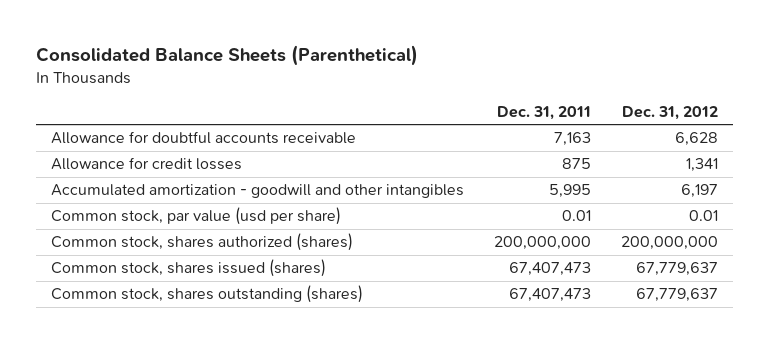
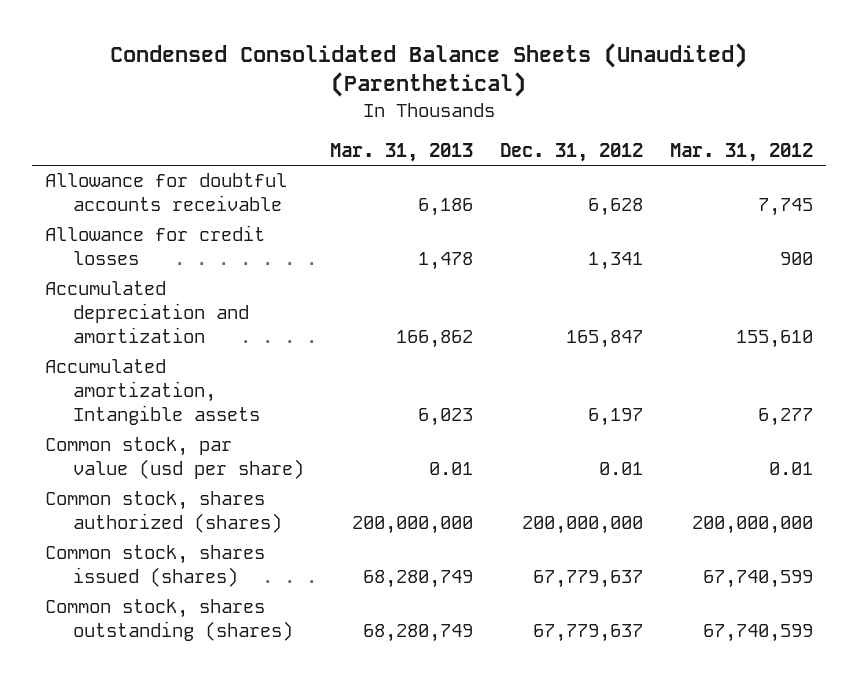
[35,44,418,66] Consolidated Balance Sheets (Parenthetical) -> [109,42,747,98] Condensed Consolidated Balance Sheets (Unaudited) (Parenthetical)
[496,106,591,121] Dec. 31, 2011 -> none
none -> [330,143,474,163] Mar. 31, 2013
none -> [669,143,813,163] Mar. 31, 2012
none -> [45,281,249,344] Accumulated depreciation and amortization
[50,184,464,199] Accumulated amortization - goodwill and other intangibles -> [45,359,260,426] Accumulated amortization, Intangible assets

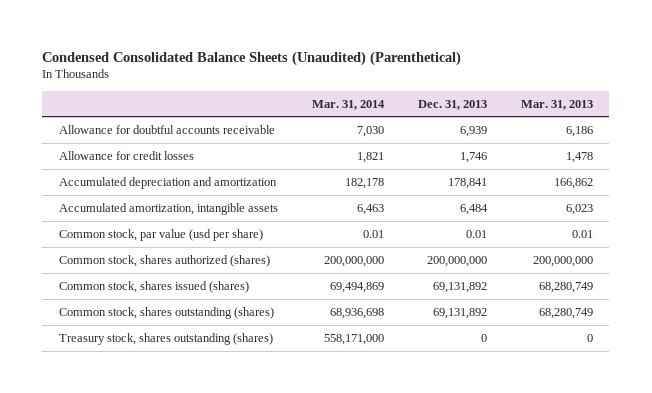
[500,143,644,163] Dec. 31, 2012 -> none
[669,143,813,163] Mar. 31, 2012 -> none
none -> [312,99,386,110] Mar. 31, 2014
none -> [417,99,487,110] Dec. 31, 2013
[45,359,260,426] Accumulated amortization, Intangible assets -> [59,202,279,215] Accumulated amortization, intangible assets
none -> [59,332,274,345] Treasury stock, shares outstanding (shares)

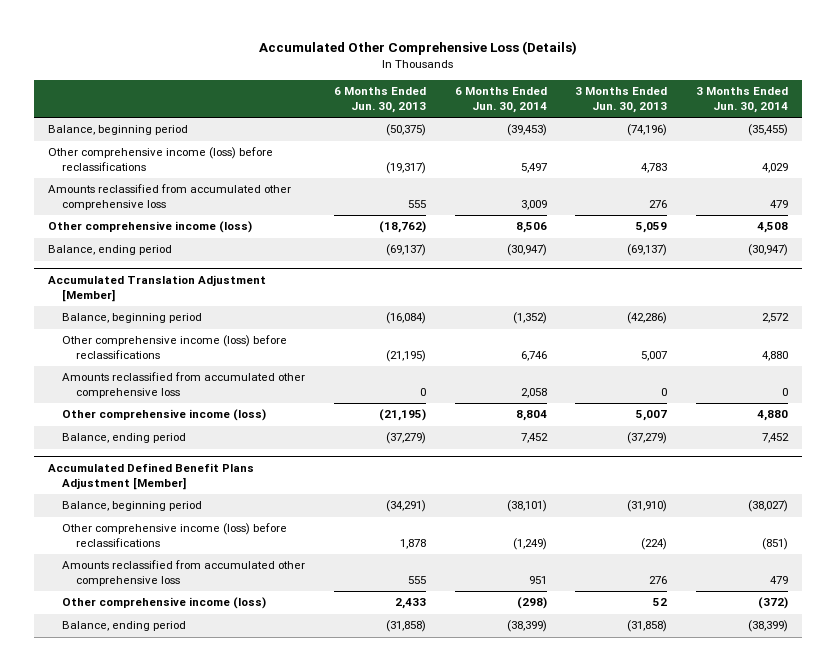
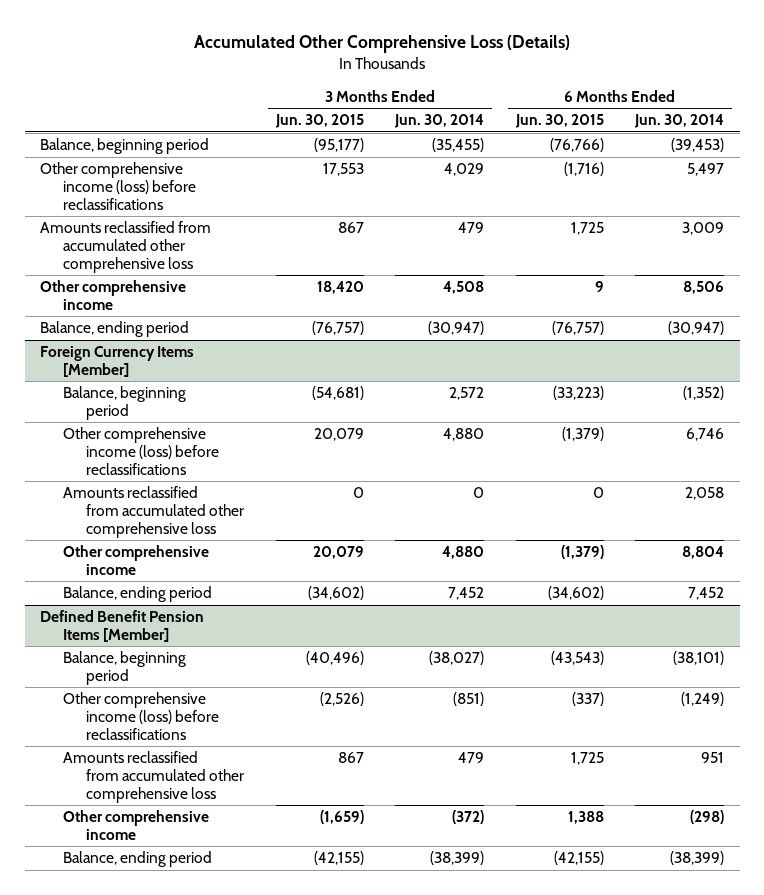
[334,87,427,114] 6 Months Ended Jun. 30, 2013 -> none
[575,87,668,114] 3 Months Ended Jun. 30, 2013 -> none
none -> [274,114,364,129] Jun. 30, 2015
none -> [514,114,604,129] Jun. 30, 2015
[48,221,253,234] Other comprehensive income (loss) -> [40,280,187,310] Other comprehensive income
[48,274,267,302] Accumulated Translation Adjustment [Member] -> none
none -> [40,346,195,377] Foreign Currency Items [Member]
[62,409,267,422] Other comprehensive income (loss) -> [63,545,210,575] Other comprehensive income
[48,462,255,490] Accumulated Defined Benefit Plans Adjustment [Member] -> none
none -> [40,610,205,642] Defined Benefit Pension Items [Member]
[62,597,267,610] Other comprehensive income (loss) -> [63,810,210,840] Other comprehensive income

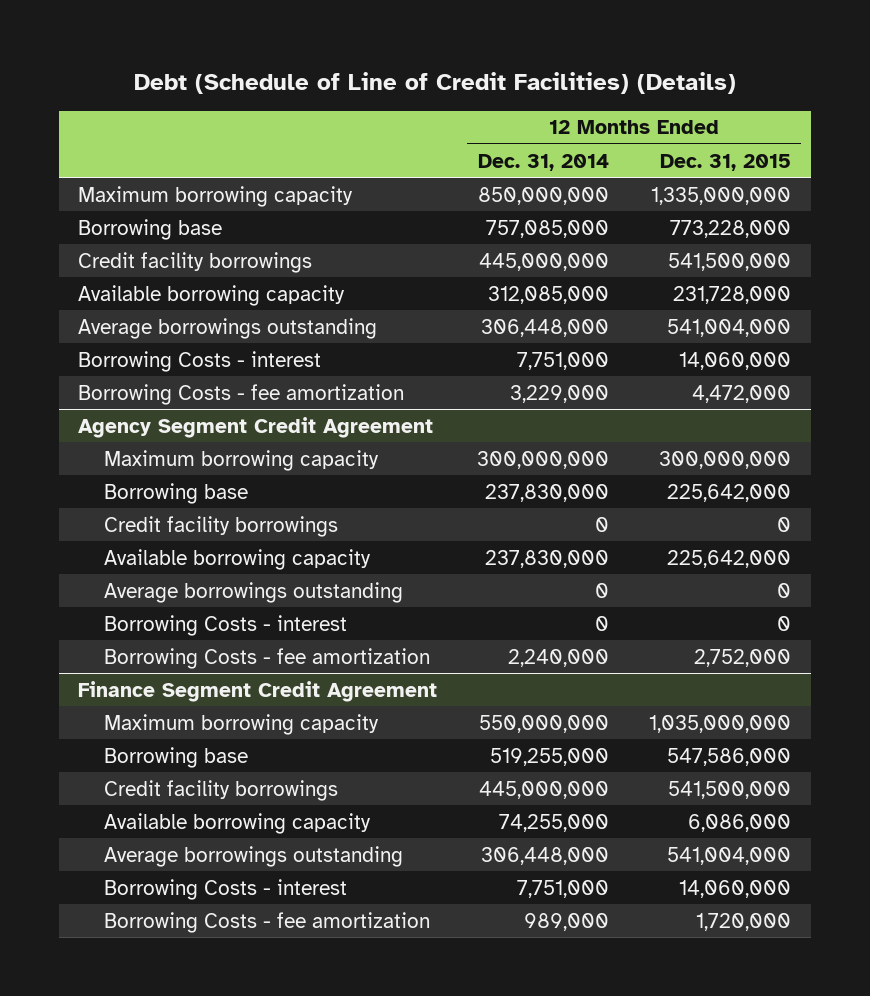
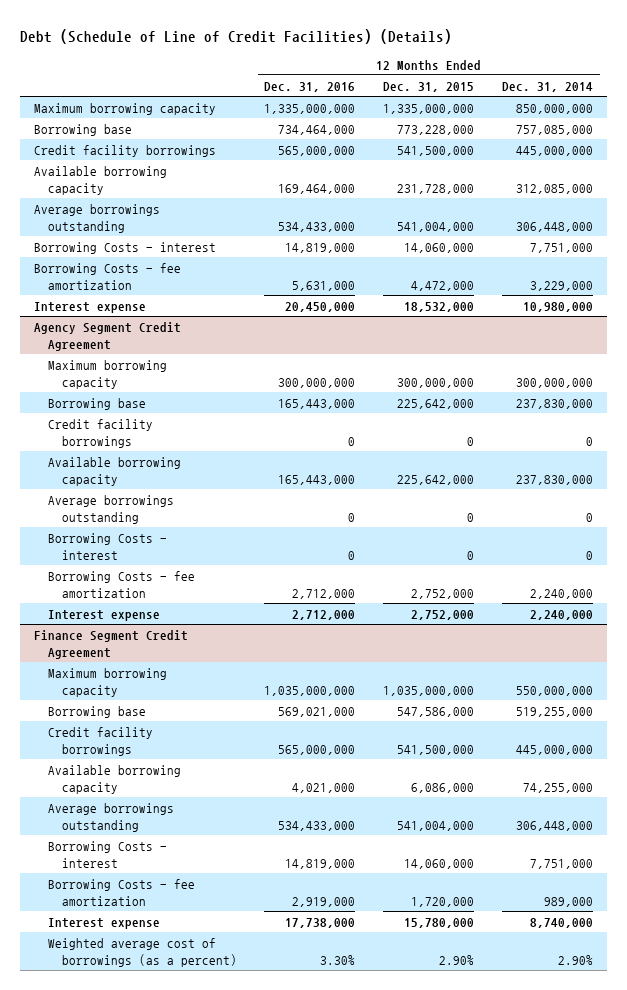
none -> [264,81,356,92] Dec. 31, 2016
none -> [33,301,146,313] Interest expense
none -> [47,609,160,621] Interest expense
none -> [47,917,160,929] Interest expense
none -> [47,937,237,967] Weighted average cost of borrowings (as a percent)

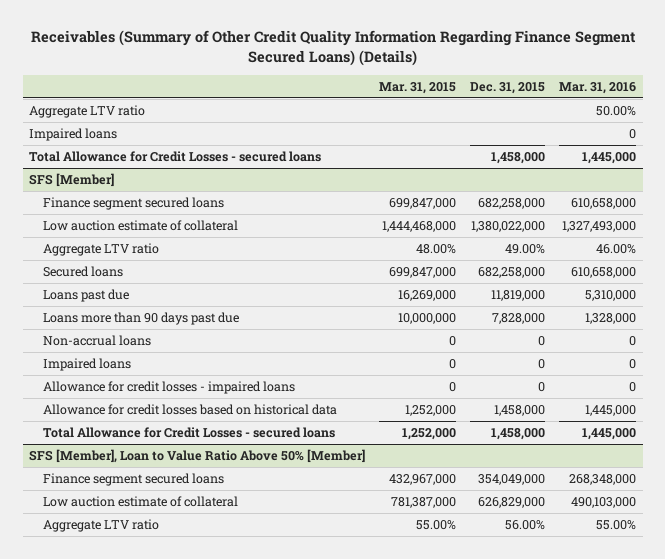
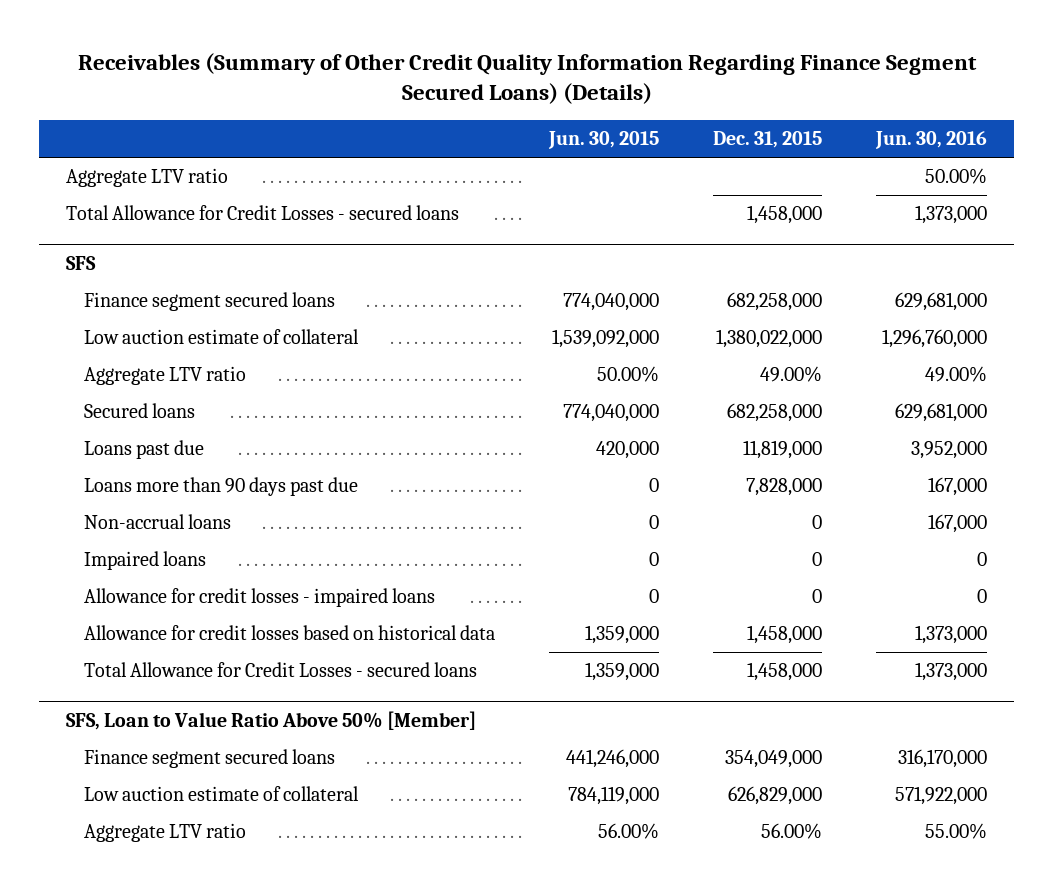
[379,81,457,94] Mar. 31, 2015 -> none
[558,81,636,94] Mar. 31, 2016 -> none
none -> [547,131,659,150] Jun. 30, 2015
none -> [875,131,988,150] Jun. 30, 2016
[29,128,118,142] Impaired loans -> none
[29,173,115,188] SFS [Member] -> [65,255,96,270] SFS
[29,449,366,464] SFS [Member], Loan to Value Ratio Above 50% [Member] -> [65,710,476,730] SFS, Loan to Value Ratio Above 50% [Member]

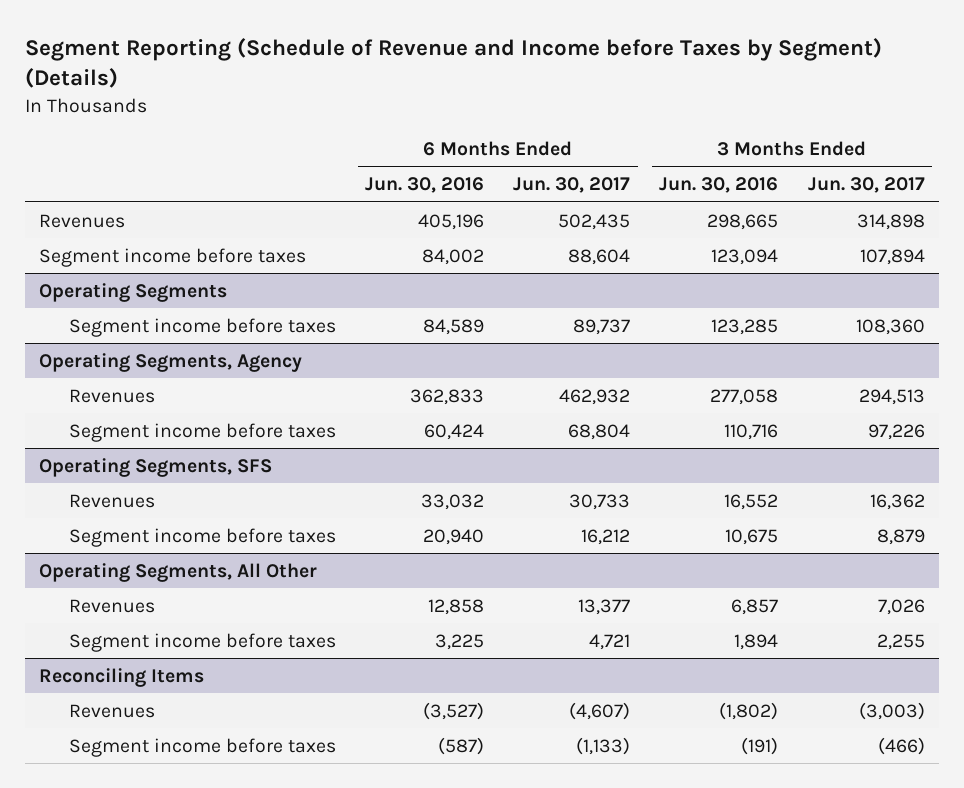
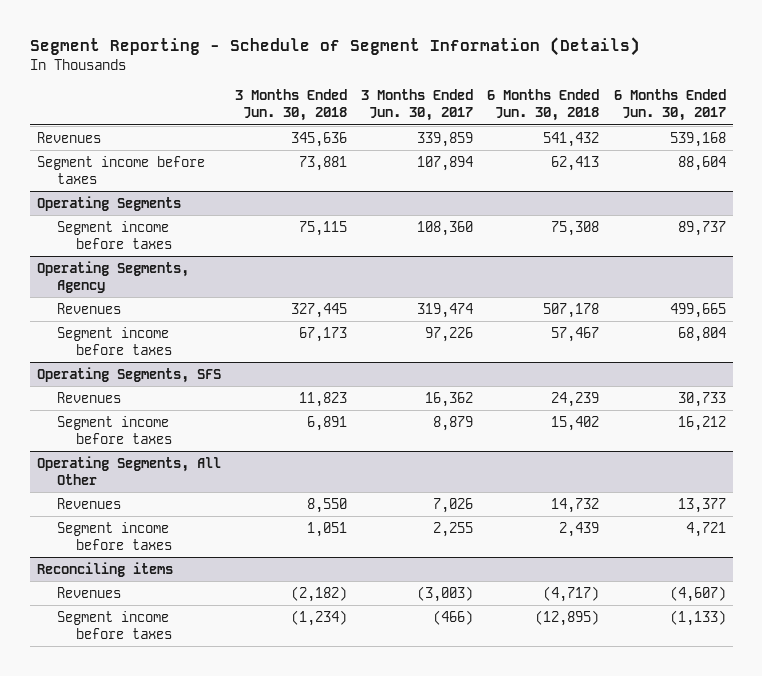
[24,38,882,89] Segment Reporting (Schedule of Revenue and Income before Taxes by Segment) (Details) -> [29,37,640,57] Segment Reporting - Schedule of Segment Information (Details)
[365,177,485,194] Jun. 30, 2016 -> none
[659,177,779,194] Jun. 30, 2016 -> none
none -> [235,89,348,122] 3 Months Ended Jun. 30, 2018
none -> [487,89,600,122] 6 Months Ended Jun. 30, 2018
[558,213,631,230] 502,435 -> [669,131,726,147] 539,168
[856,213,925,230] 314,898 -> [417,131,474,147] 339,859
[559,388,631,405] 462,932 -> [669,302,726,318] 499,665
[858,388,925,405] 294,513 -> [417,302,474,318] 319,474
[39,667,205,687] Reconciling Items -> [36,561,173,577] Reconciling items

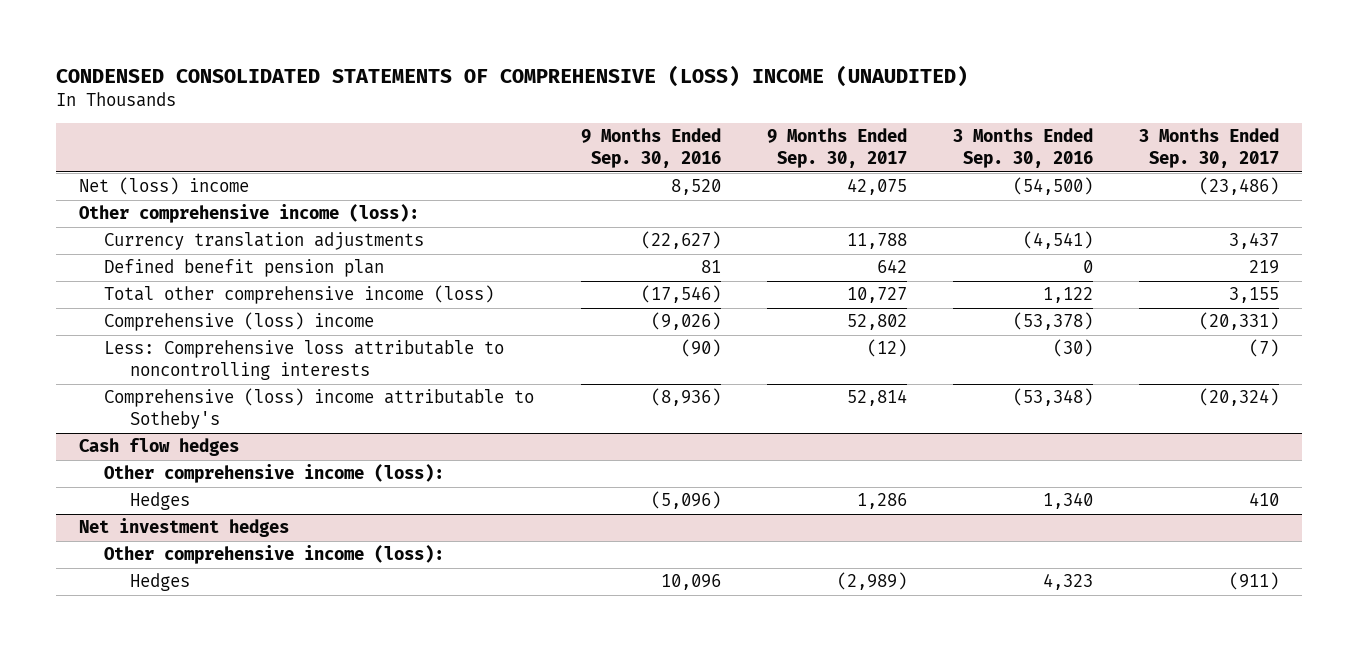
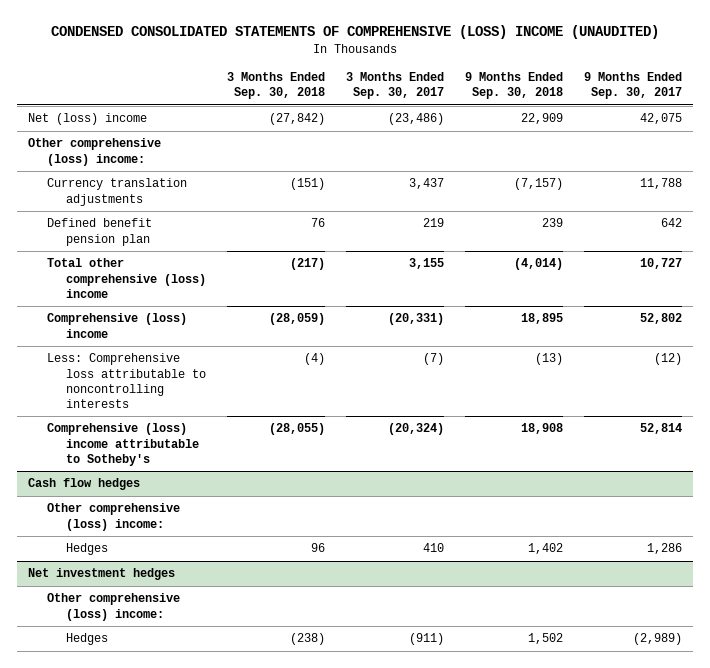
[580,128,721,169] 9 Months Ended Sep. 30, 2016 -> none
[953,128,1094,169] 3 Months Ended Sep. 30, 2016 -> none
none -> [226,72,325,100] 3 Months Ended Sep. 30, 2018
none -> [464,72,563,100] 9 Months Ended Sep. 30, 2018
[79,204,420,224] Other comprehensive income (loss): -> [27,138,161,166] Other comprehensive (loss) income:
[104,285,495,305] Total other comprehensive income (loss) -> [46,258,206,298] Total other comprehensive (loss) income
[104,464,445,484] Other comprehensive income (loss): -> [46,503,180,531] Other comprehensive (loss) income:
[104,545,445,565] Other comprehensive income (loss): -> [46,593,180,621] Other comprehensive (loss) income:

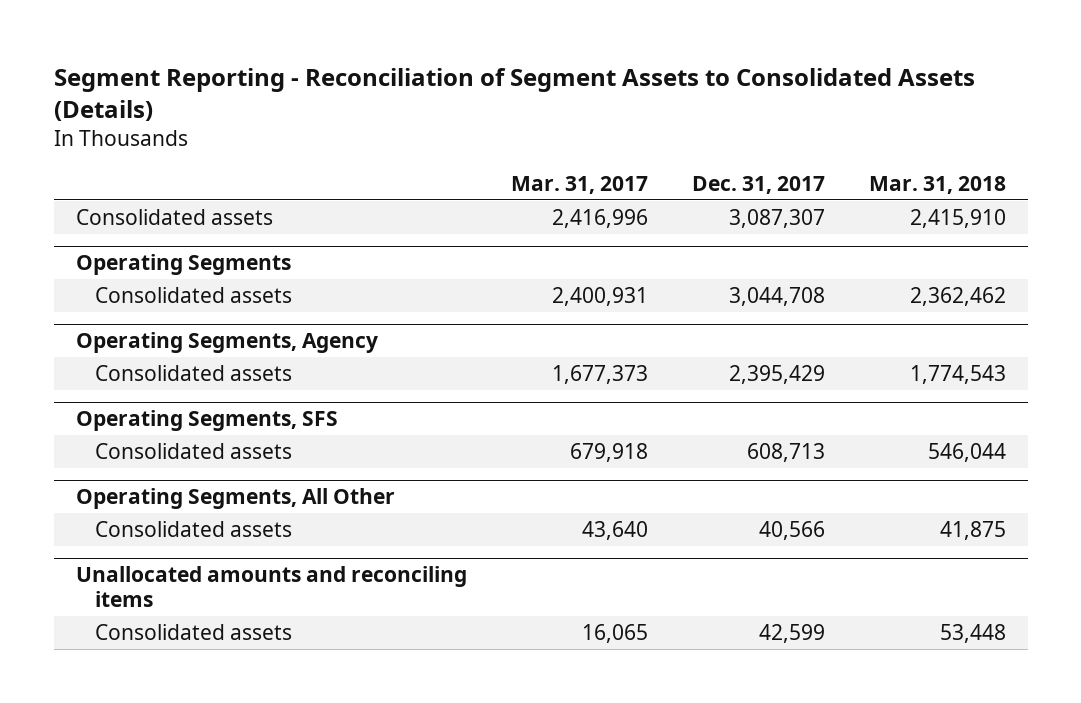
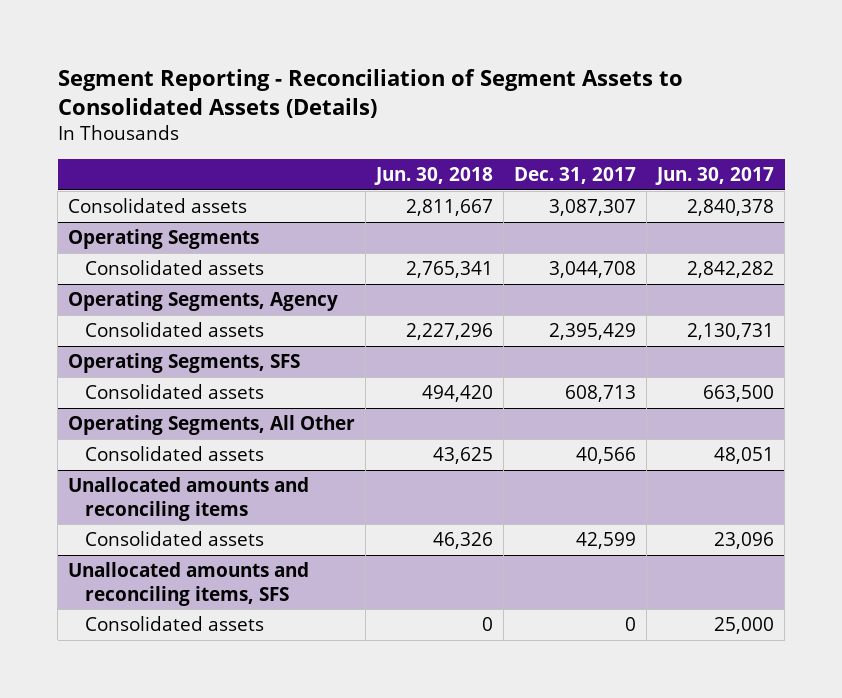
[510,175,648,194] Mar. 31, 2017 -> none
[868,175,1006,194] Mar. 31, 2018 -> none
none -> [374,166,494,185] Jun. 30, 2018
none -> [655,166,775,185] Jun. 30, 2017
none -> [68,561,310,606] Unallocated amounts and reconciling items, SFS
none -> [84,615,264,631] Consolidated assets

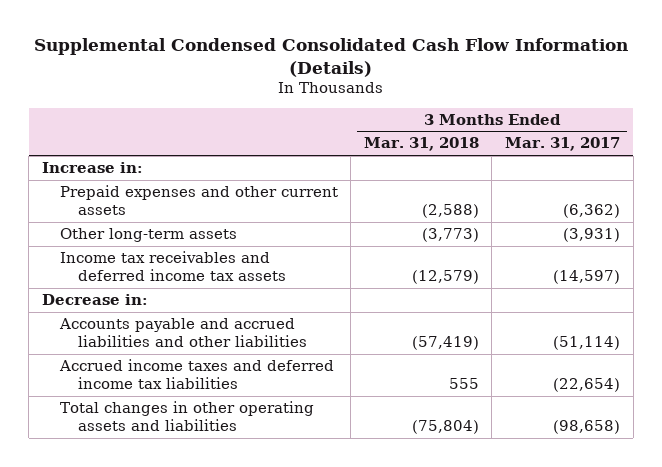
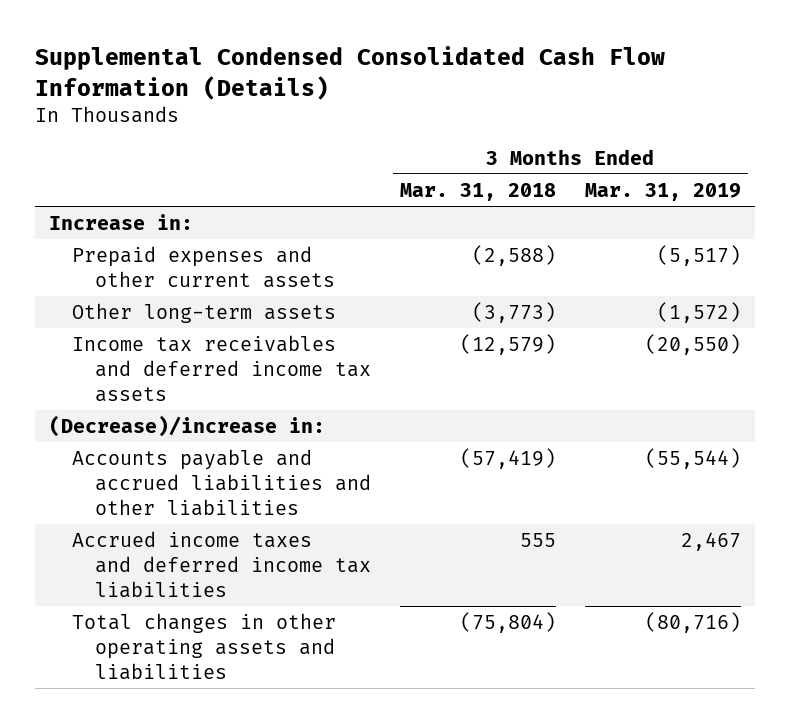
[505,137,621,152] Mar. 31, 2017 -> none
none -> [584,182,741,201] Mar. 31, 2019
[41,294,148,306] Decrease in: -> [49,414,326,437] (Decrease)/increase in:

